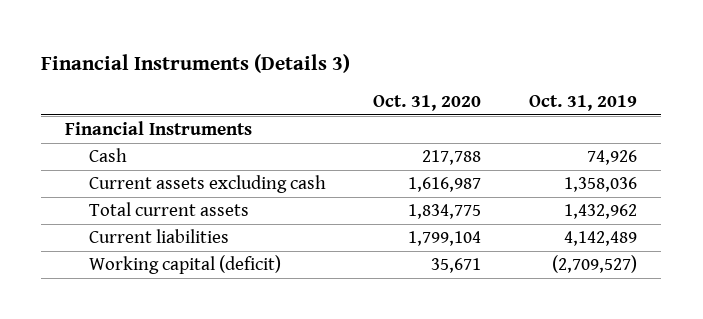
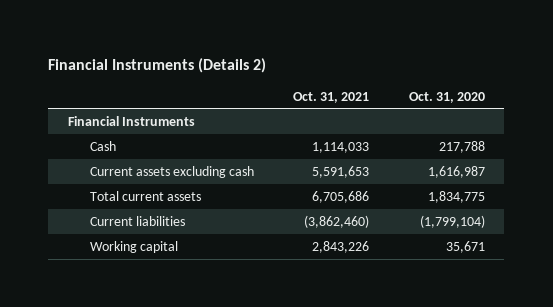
[41,53,351,73] Financial Instruments (Details 3) -> [48,58,267,74] Financial Instruments (Details 2)
[529,95,638,112] Oct. 31, 2019 -> none
none -> [293,91,370,103] Oct. 31, 2021
[408,230,482,246] 1,799,104 -> [419,214,485,228] (1,799,104)
[88,254,281,274] Working capital (deficit) -> [90,240,179,253] Working capital

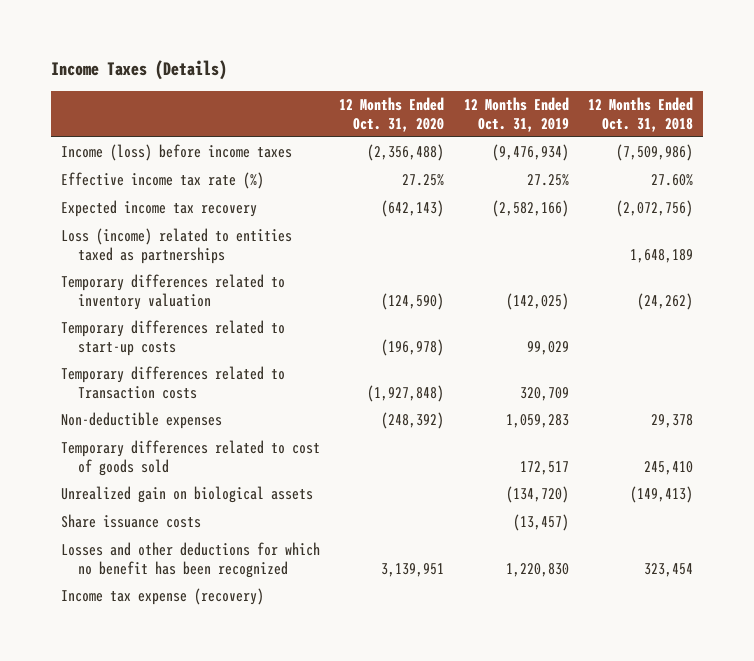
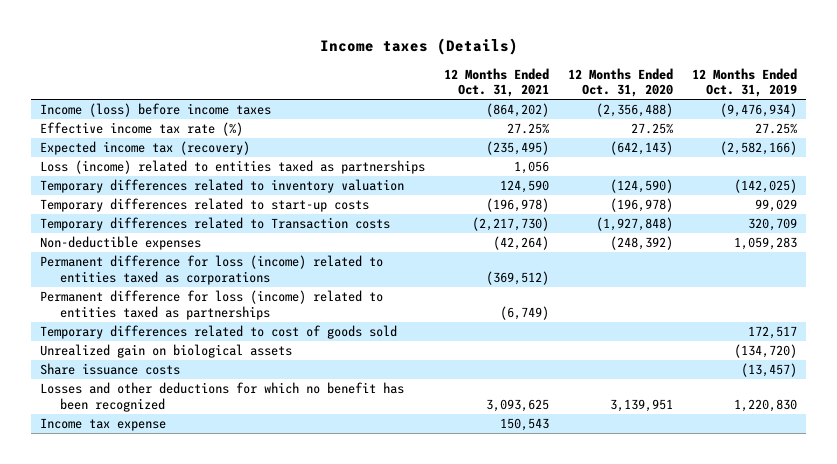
[51,60,228,81] Income Taxes (Details) -> [319,38,518,56] Income taxes (Details)
[588,97,694,132] 12 Months Ended Oct. 31, 2018 -> none
none -> [444,67,550,98] 12 Months Ended Oct. 31, 2021
[60,200,257,218] Expected income tax recovery -> [40,141,251,156] Expected income tax (recovery)
none -> [40,255,384,285] Permanent difference for loss (income) related to entities taxed as corporations
none -> [40,290,384,320] Permanent difference for loss (income) related to entities taxed as partnerships
[60,588,264,606] Income tax expense (recovery) -> [40,418,167,432] Income tax expense

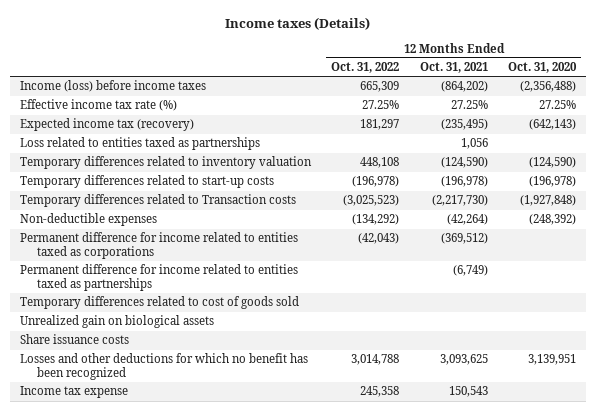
[692,67,798,98] 12 Months Ended Oct. 31, 2019 -> none
none -> [331,62,400,74] Oct. 31, 2022
[40,160,426,175] Loss (income) related to entities taxed as partnerships -> [20,137,261,151] Loss related to entities taxed as partnerships
[500,180,550,194] 124,590 -> [440,157,488,169] (124,590)
[40,255,384,285] Permanent difference for loss (income) related to entities taxed as corporations -> [20,232,299,260] Permanent difference for income related to entities taxed as corporations
[40,290,384,320] Permanent difference for loss (income) related to entities taxed as partnerships -> [20,264,299,292] Permanent difference for income related to entities taxed as partnerships

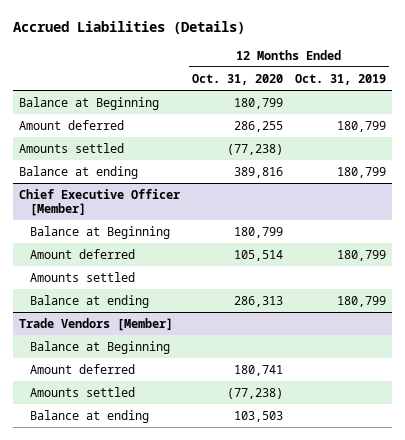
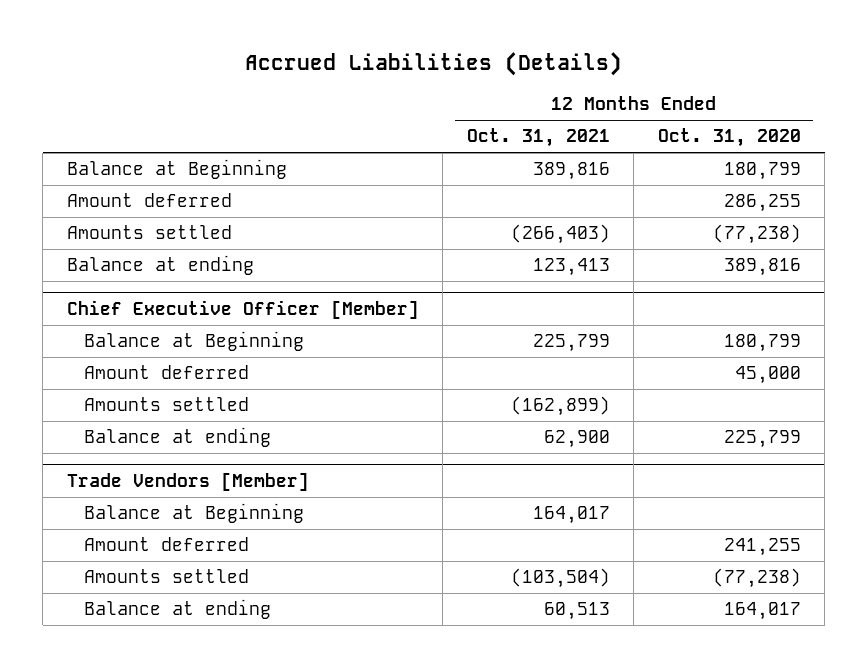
[295,73,387,85] Oct. 31, 2019 -> none
none -> [466,128,610,148] Oct. 31, 2021
[234,249,284,261] 105,514 -> [734,366,801,385] 45,000
[234,295,284,307] 286,313 -> [723,430,801,449] 225,799
[234,364,284,376] 180,741 -> [723,538,801,557] 241,255
[234,410,284,422] 103,503 -> [723,602,801,621] 164,017

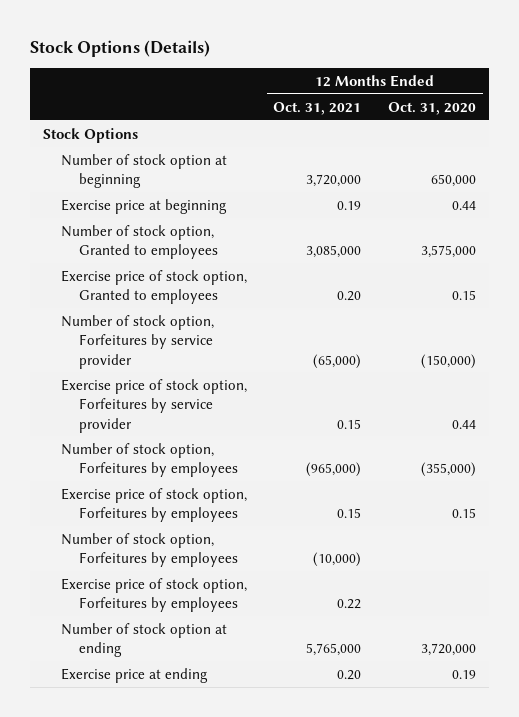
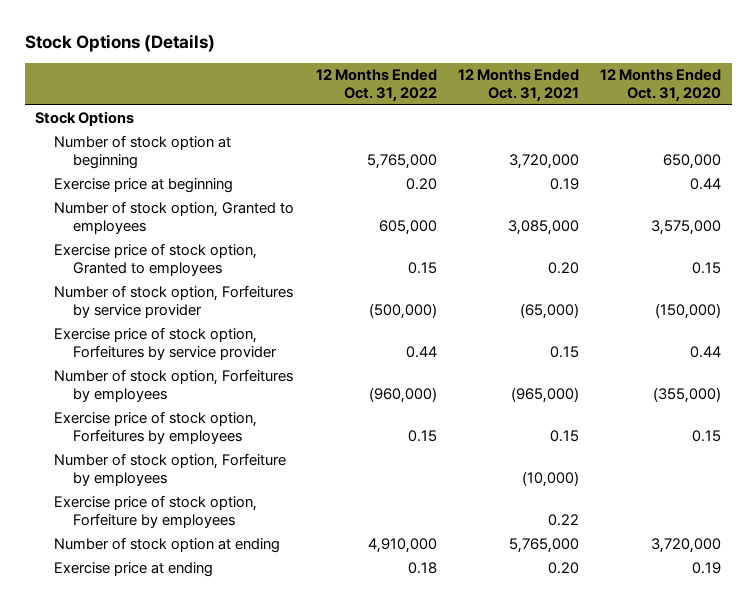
none -> [315,69,437,103] 12 Months Ended Oct. 31, 2022
[60,532,238,568] Number of stock option, Forfeitures by employees -> [54,453,287,487] Number of stock option, Forfeiture by employees
[60,577,247,613] Exercise price of stock option, Forfeitures by employees -> [54,495,258,529] Exercise price of stock option, Forfeiture by employees

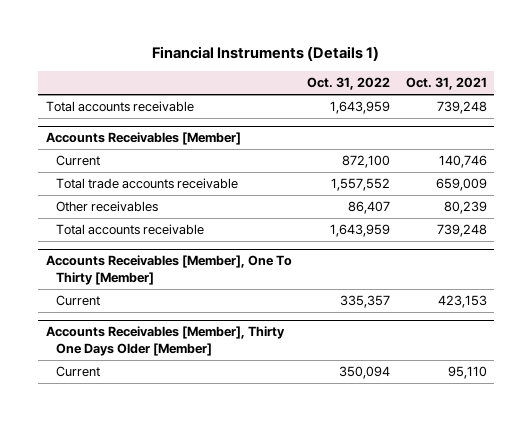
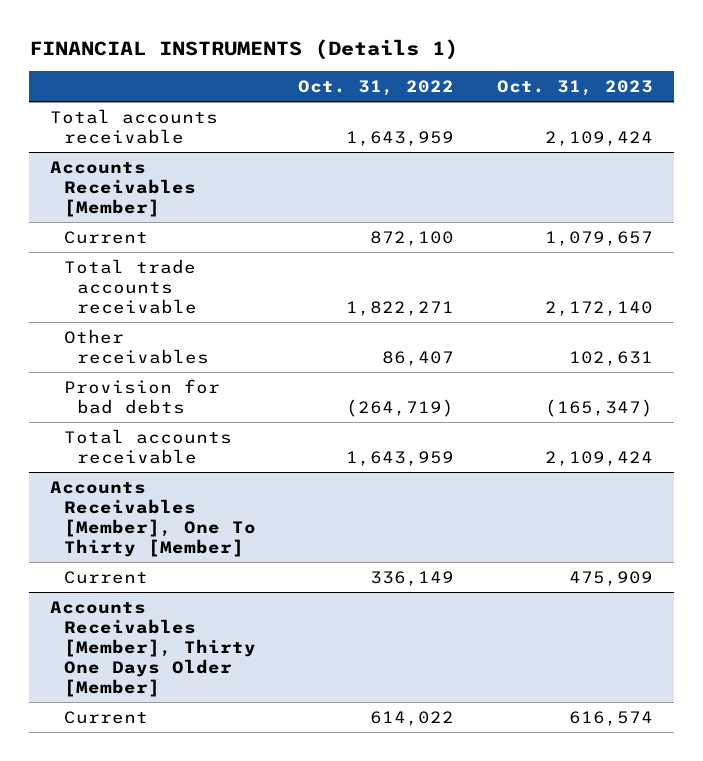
[152,46,380,62] Financial Instruments (Details 1) -> [28,38,458,60] FINANCIAL INSTRUMENTS (Details 1)
[405,77,487,91] Oct. 31, 2021 -> none
none -> [496,80,653,97] Oct. 31, 2023
[331,178,391,192] 1,557,552 -> [346,301,455,317] 1,822,271
none -> [63,378,220,414] Provision for bad debts
[340,295,391,309] 335,357 -> [370,570,455,586] 336,149
[339,366,391,380] 350,094 -> [370,710,455,726] 614,022

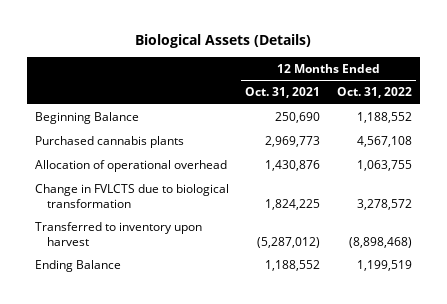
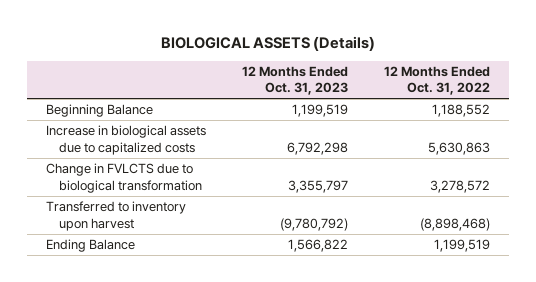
[135,34,312,49] Biological Assets (Details) -> [161,35,376,51] BIOLOGICAL ASSETS (Details)
[245,87,321,99] Oct. 31, 2021 -> none
none -> [242,65,349,96] 12 Months Ended Oct. 31, 2023
[35,135,185,148] Purchased cannabis plants -> none
[35,159,228,172] Allocation of operational overhead -> none
none -> [45,125,206,155] Increase in biological assets due to capitalized costs

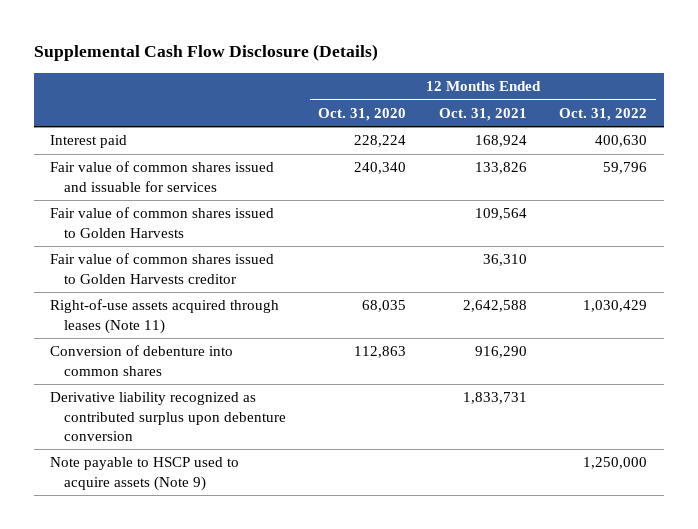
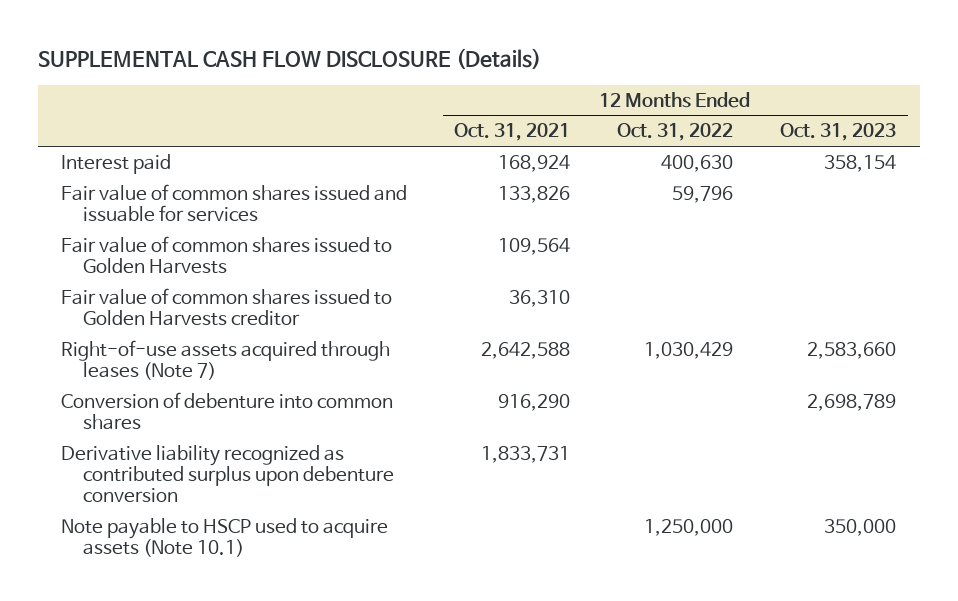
[33,44,378,62] Supplemental Cash Flow Disclosure (Details) -> [37,48,541,70] SUPPLEMENTAL CASH FLOW DISCLOSURE (Details)
[318,107,407,121] Oct. 31, 2020 -> none
none -> [780,123,897,142] Oct. 31, 2023
[50,299,280,334] Right-of-use assets acquired through leases (Note 11) -> [61,339,391,381] Right-of-use assets acquired through leases (Note 7)
[50,457,240,491] Note payable to HSCP used to acquire assets (Note 9) -> [61,517,389,558] Note payable to HSCP used to acquire assets (Note 10.1)

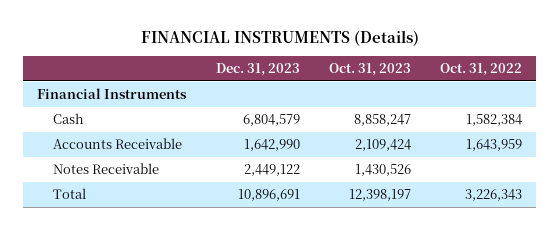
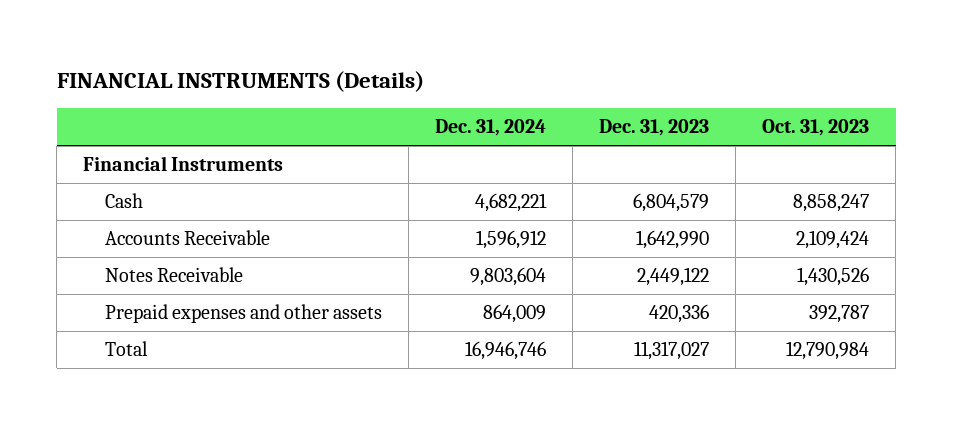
[439,62,522,76] Oct. 31, 2022 -> none
none -> [434,119,546,137] Dec. 31, 2024
none -> [104,304,382,324] Prepaid expenses and other assets
[237,189,300,202] 10,896,691 -> [634,341,710,361] 11,317,027
[348,189,411,202] 12,398,197 -> [786,341,870,361] 12,790,984

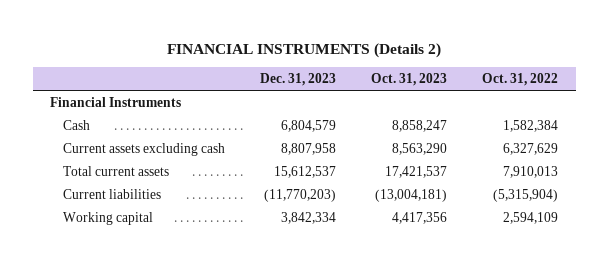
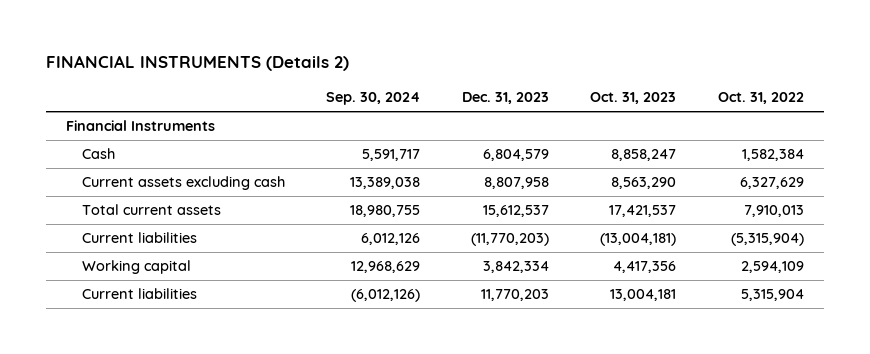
none -> [326,92,421,106] Sep. 30, 2024
none -> [81,288,197,300] Current liabilities

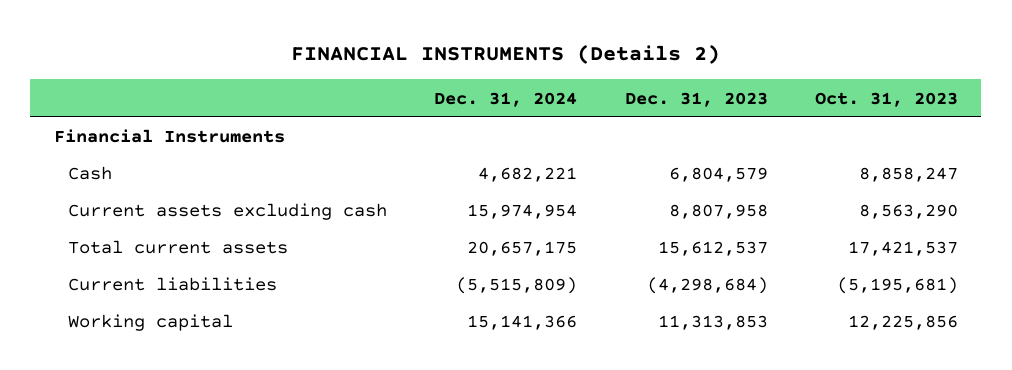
[326,92,421,106] Sep. 30, 2024 -> none
[717,92,804,105] Oct. 31, 2022 -> none
none -> [434,91,578,107] Dec. 31, 2024
[81,288,197,300] Current liabilities -> none
[470,233,549,247] (11,770,203) -> [646,277,768,295] (4,298,684)
[600,233,677,247] (13,004,181) -> [836,277,958,295] (5,195,681)
[482,261,549,274] 3,842,334 -> [657,315,768,331] 11,313,853
[613,261,677,274] 4,417,356 -> [847,315,958,331] 12,225,856

